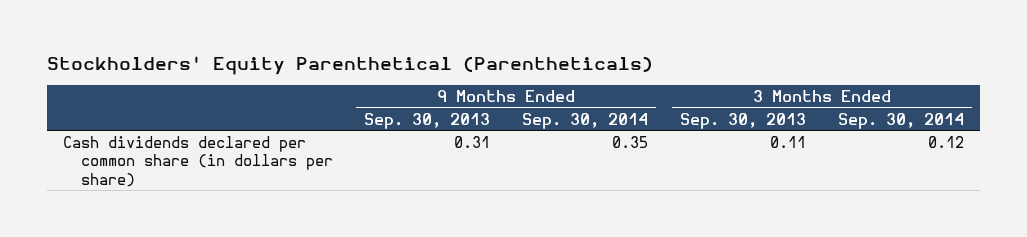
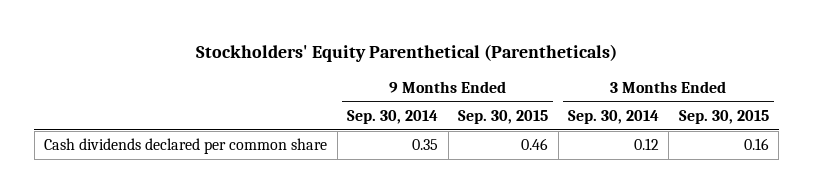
[364,112,491,129] Sep. 30, 2013 -> none
[680,112,807,129] Sep. 30, 2013 -> none
none -> [458,110,549,125] Sep. 30, 2015
none -> [678,110,769,125] Sep. 30, 2015
[62,136,333,187] Cash dividends declared per common share (in dollars per share) -> [44,138,328,155] Cash dividends declared per common share

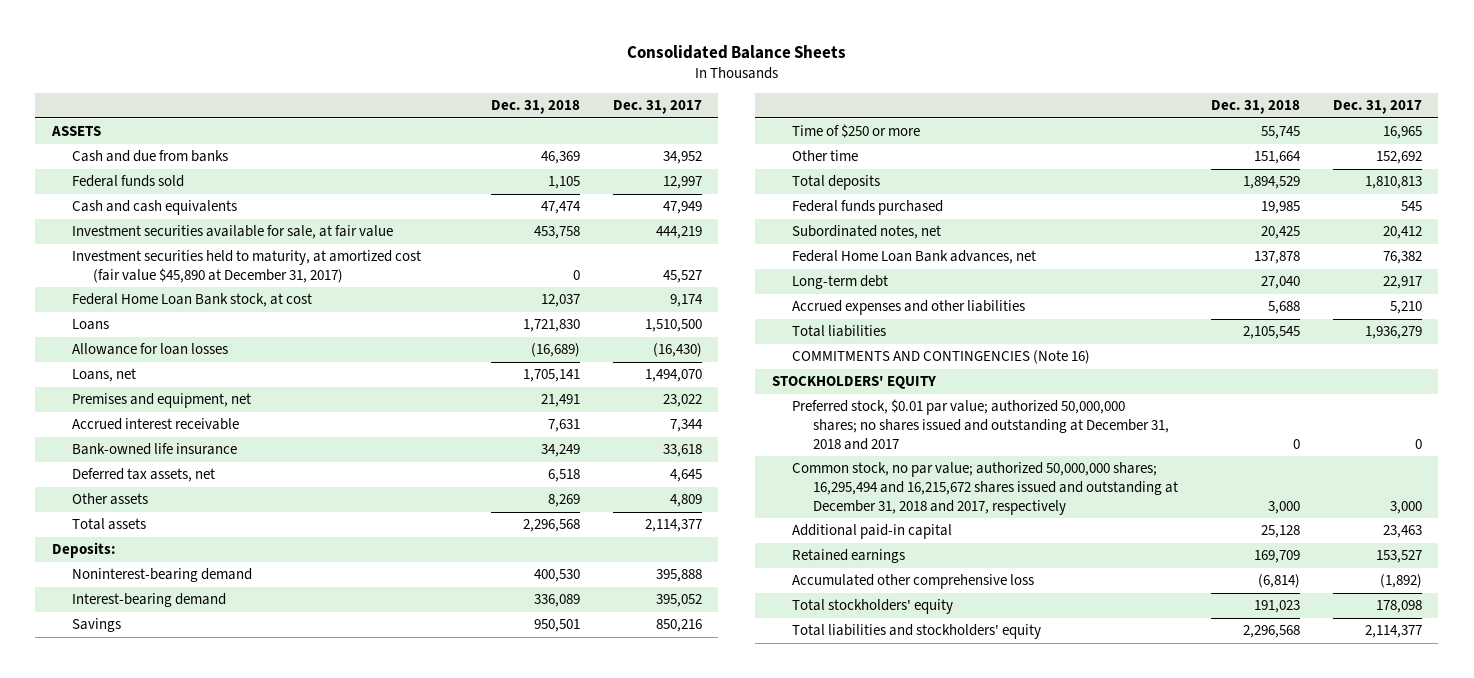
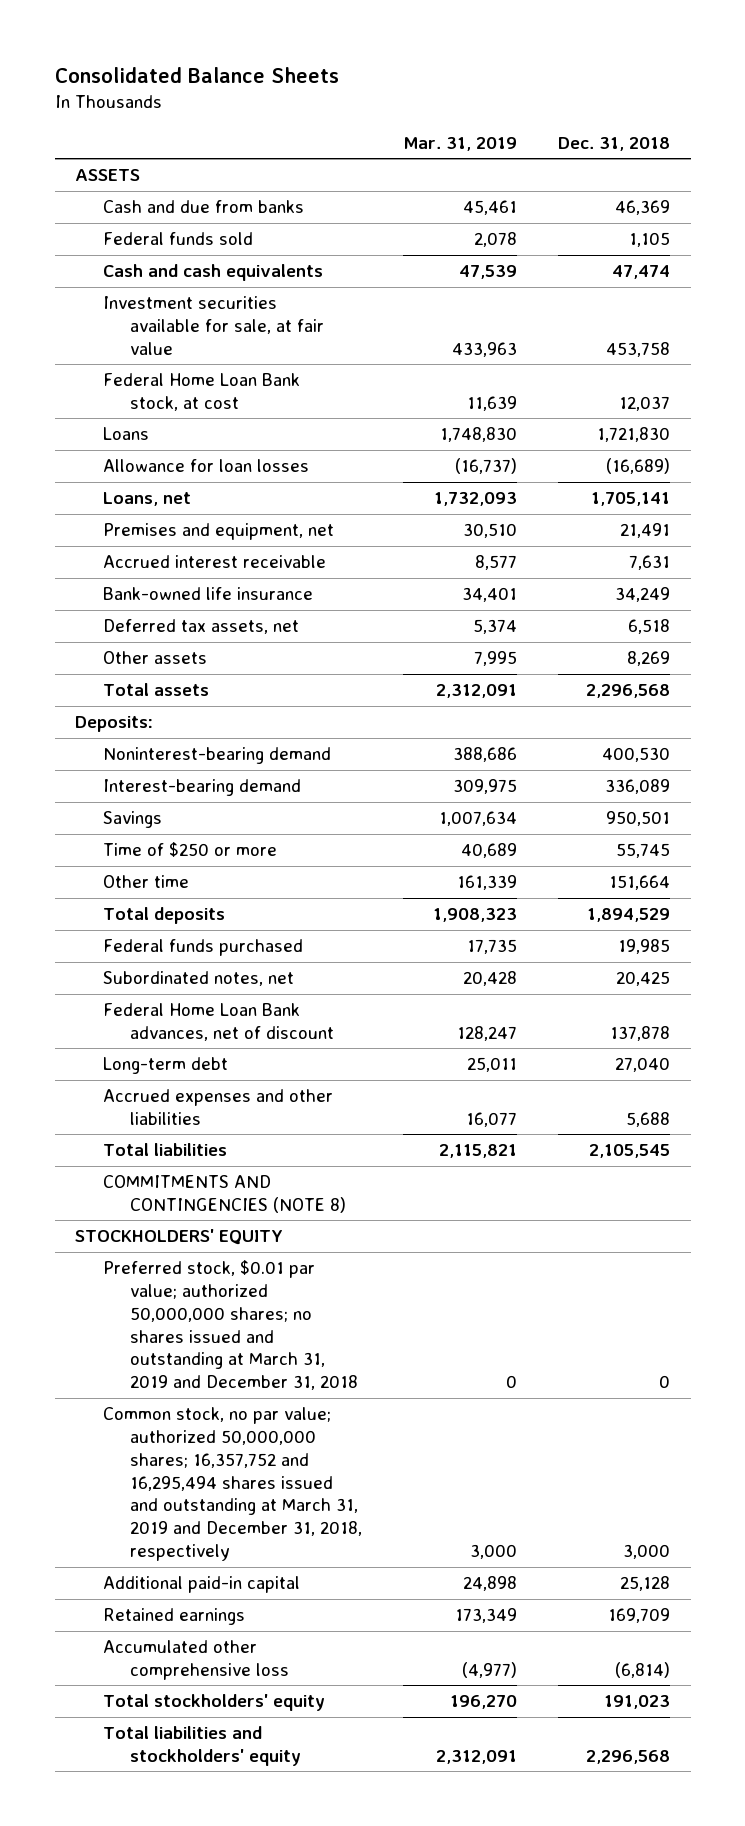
[612,100,702,115] Dec. 31, 2017 -> none
none -> [403,136,518,151] Mar. 31, 2019
[72,250,422,284] Investment securities held to maturity, at amortized cost (fair value $45,890 at December 31, 2017) -> none
[792,250,1037,265] Federal Home Loan Bank advances, net -> [102,1003,335,1041] Federal Home Loan Bank advances, net of discount
[792,350,1091,365] COMMITMENTS AND CONTINGENCIES (Note 16) -> [102,1175,347,1213] COMMITMENTS AND CONTINGENCIES (NOTE 8)
[792,399,1169,450] Preferred stock, $0.01 par value; authorized 50,000,000 shares; no shares issued and outstanding at December 31, 2018 and 2017 -> [102,1260,359,1391] Preferred stock, $0.01 par value; authorized 50,000,000 shares; no shares issued and outstanding at March 31, 2019 and December 31, 2018
[792,462,1178,515] Common stock, no par value; authorized 50,000,000 shares; 16,295,494 and 16,215,672 shares issued and outstanding at December 31, 2018 and 2017, respectively -> [102,1407,363,1562] Common stock, no par value; authorized 50,000,000 shares; 16,357,752 and 16,295,494 shares issued and outstanding at March 31, 2019 and December 31, 2018, respectively

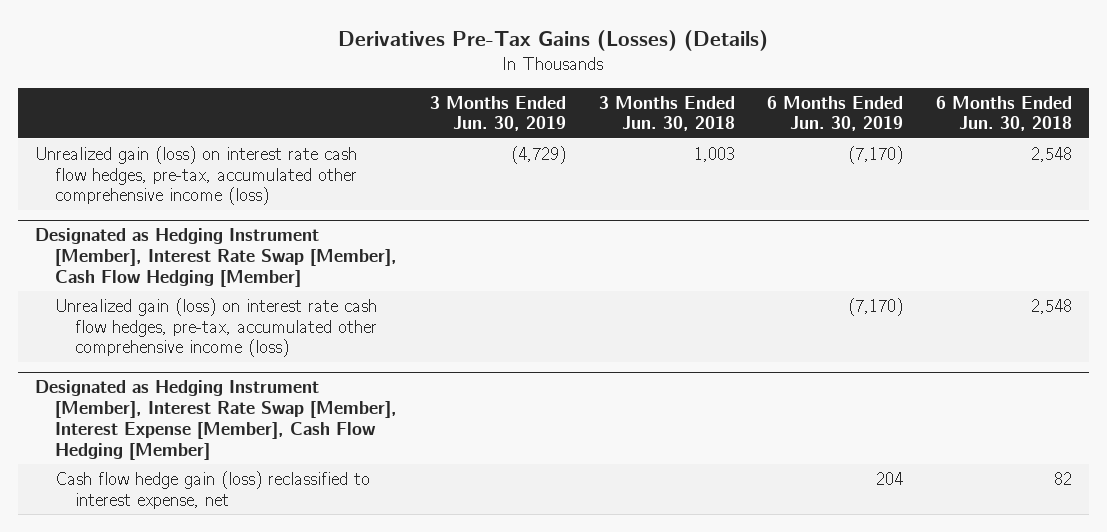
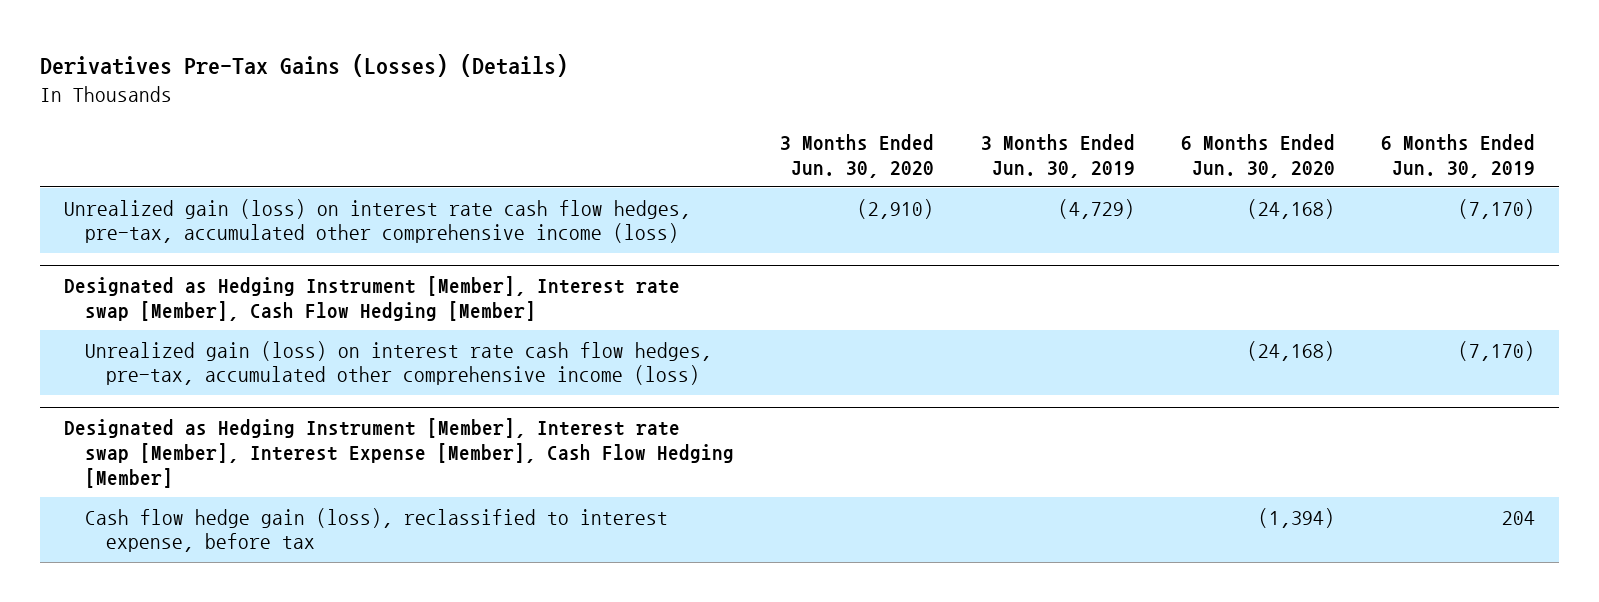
[598,95,735,132] 3 Months Ended Jun. 30, 2018 -> none
[936,95,1073,132] 6 Months Ended Jun. 30, 2018 -> none
none -> [780,133,935,178] 3 Months Ended Jun. 30, 2020
none -> [1180,133,1335,178] 6 Months Ended Jun. 30, 2020
[34,228,397,287] Designated as Hedging Instrument [Member], Interest Rate Swap [Member], Cash Flow Hedging [Member] -> [63,276,680,321] Designated as Hedging Instrument [Member], Interest rate swap [Member], Cash Flow Hedging [Member]
[34,380,397,460] Designated as Hedging Instrument [Member], Interest Rate Swap [Member], Interest Expense [Member], Cash Flow Hedging [Member] -> [63,418,734,488] Designated as Hedging Instrument [Member], Interest rate swap [Member], Interest Expense [Member], Cash Flow Hedging [Member]
[54,470,370,509] Cash flow hedge gain (loss) reclassified to interest expense, net -> [84,507,668,553] Cash flow hedge gain (loss), reclassified to interest expense, before tax

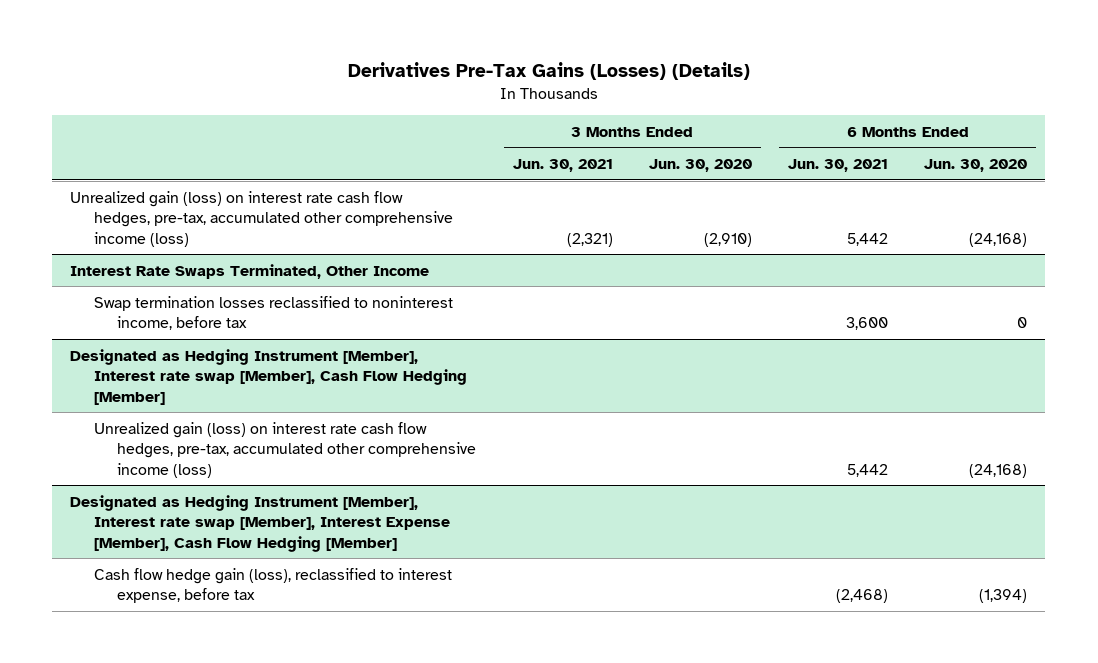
[980,133,1135,178] 3 Months Ended Jun. 30, 2019 -> none
[1381,133,1536,178] 6 Months Ended Jun. 30, 2019 -> none
none -> [512,159,613,173] Jun. 30, 2021
none -> [787,159,888,173] Jun. 30, 2021
none -> [70,263,430,279] Interest Rate Swaps Terminated, Other Income
none -> [93,295,453,331] Swap termination losses reclassified to noninterest income, before tax

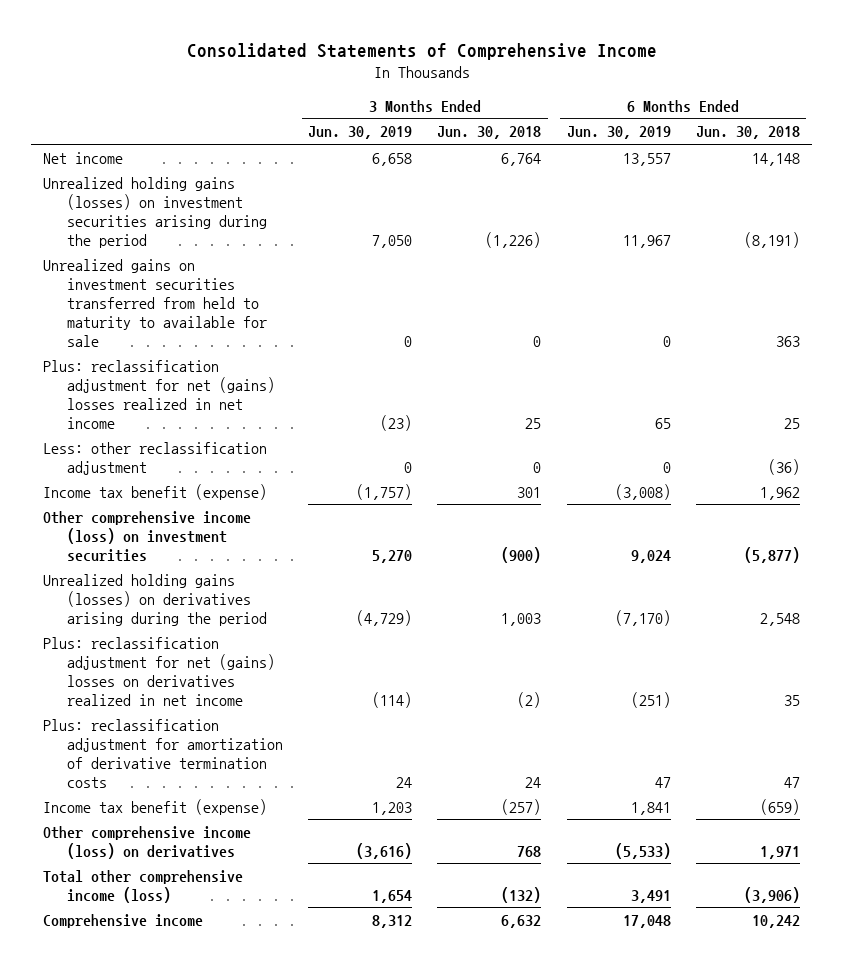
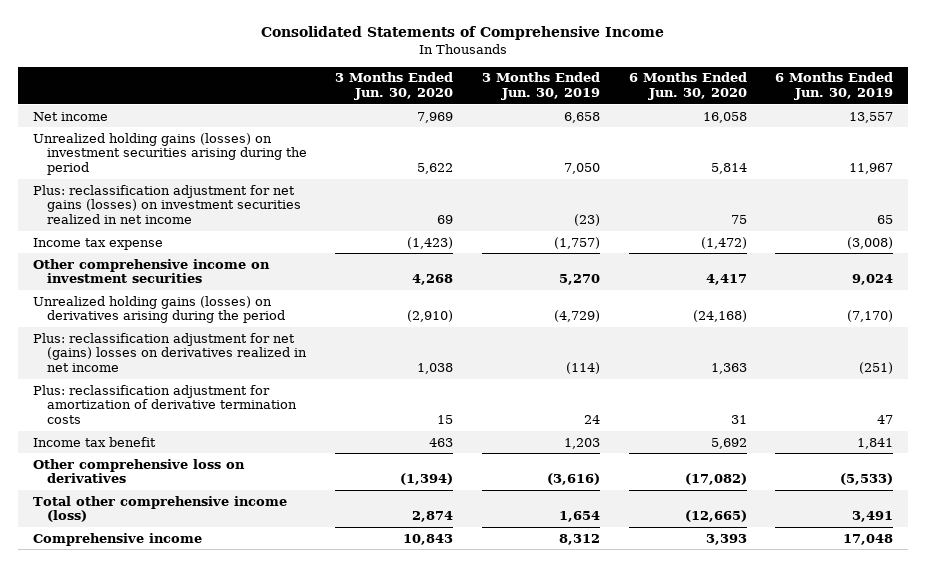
[437,126,542,140] Jun. 30, 2018 -> none
[695,126,800,140] Jun. 30, 2018 -> none
none -> [335,72,454,100] 3 Months Ended Jun. 30, 2020
none -> [628,72,747,100] 6 Months Ended Jun. 30, 2020
[43,258,267,347] Unrealized gains on investment securities transferred from held to maturity to available for sale -> none
[43,441,268,475] Less: other reclassification adjustment -> none
[43,359,275,429] Plus: reclassification adjustment for net (gains) losses realized in net income -> [32,184,301,225] Plus: reclassification adjustment for net gains (losses) on investment securities realized in net income
[43,483,268,500] Income tax benefit (expense) -> [32,237,163,250] Income tax expense
[43,510,252,562] Other comprehensive income (loss) on investment securities -> [32,258,270,284] Other comprehensive income on investment securities
[43,798,268,815] Income tax benefit (expense) -> [32,436,156,447] Income tax benefit
[43,825,252,859] Other comprehensive income (loss) on derivatives -> [32,458,245,484] Other comprehensive loss on derivatives

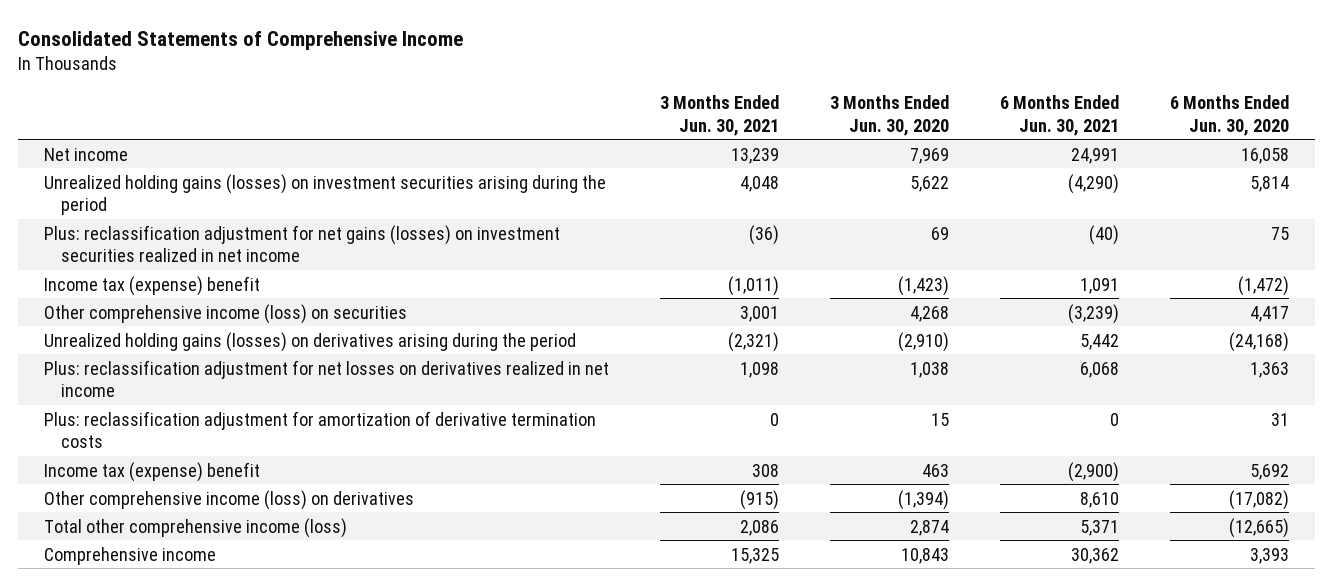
[481,72,600,100] 3 Months Ended Jun. 30, 2019 -> none
[775,72,894,100] 6 Months Ended Jun. 30, 2019 -> none
none -> [659,94,779,136] 3 Months Ended Jun. 30, 2021
none -> [1000,94,1120,136] 6 Months Ended Jun. 30, 2021
[32,237,163,250] Income tax expense -> [43,275,260,296] Income tax (expense) benefit
[32,258,270,284] Other comprehensive income on investment securities -> [43,303,407,324] Other comprehensive income (loss) on securities
[32,332,307,373] Plus: reclassification adjustment for net (gains) losses on derivatives realized in net income -> [43,359,609,398] Plus: reclassification adjustment for net losses on derivatives realized in net income
[32,436,156,447] Income tax benefit -> [43,461,260,482] Income tax (expense) benefit
[32,458,245,484] Other comprehensive loss on derivatives -> [43,489,414,510] Other comprehensive income (loss) on derivatives

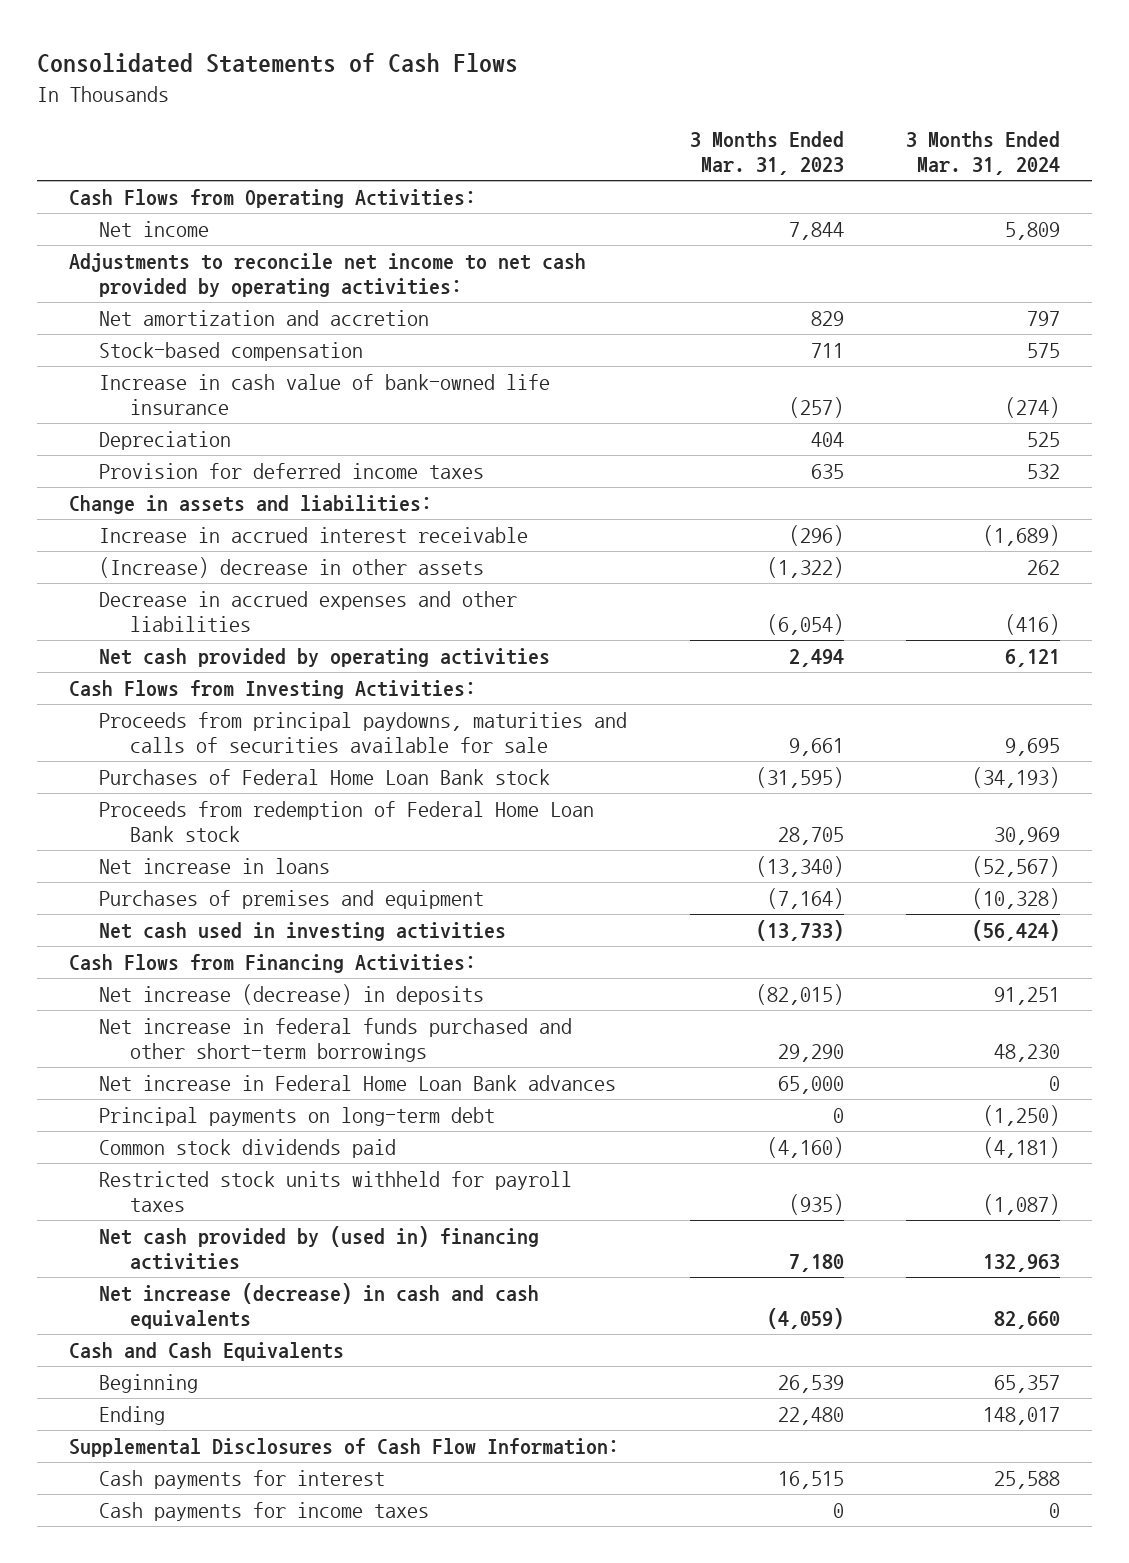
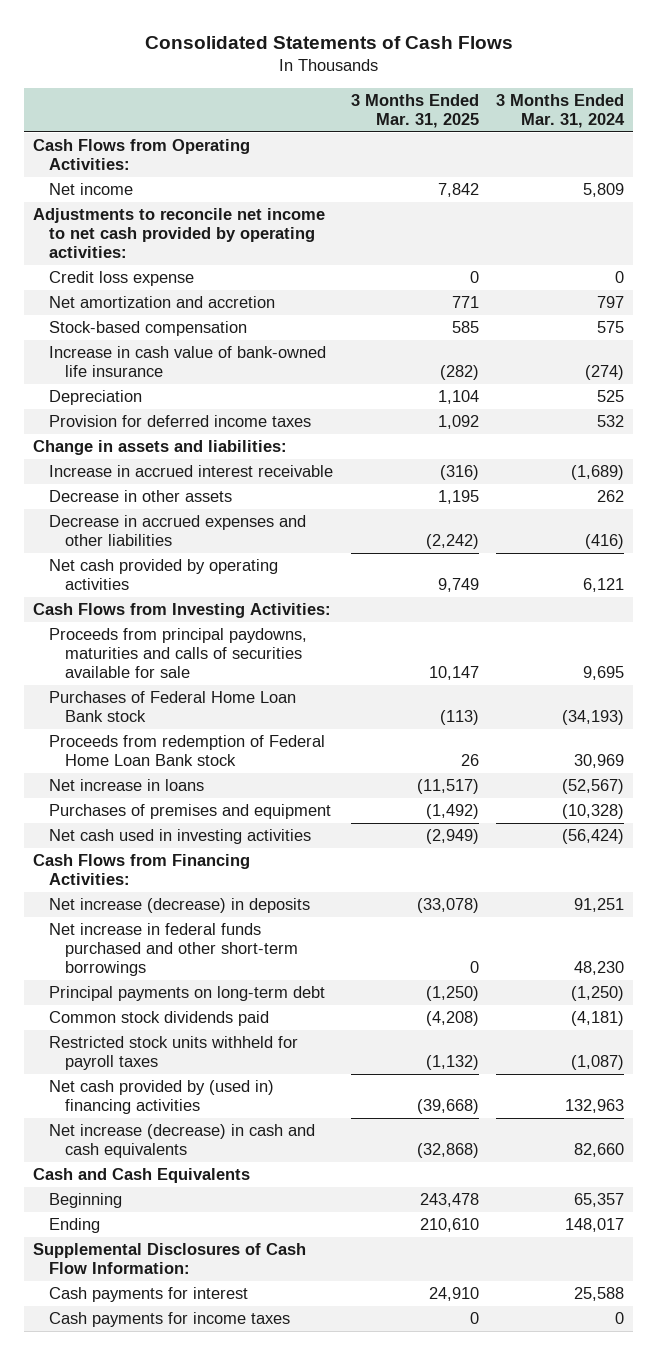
[689,130,844,176] 3 Months Ended Mar. 31, 2023 -> none
none -> [350,93,479,129] 3 Months Ended Mar. 31, 2025
none -> [48,271,194,287] Credit loss expense
[99,557,485,579] (Increase) decrease in other assets -> [48,490,232,503] Decrease in other assets
[99,1075,617,1092] Net increase in Federal Home Loan Bank advances -> none

